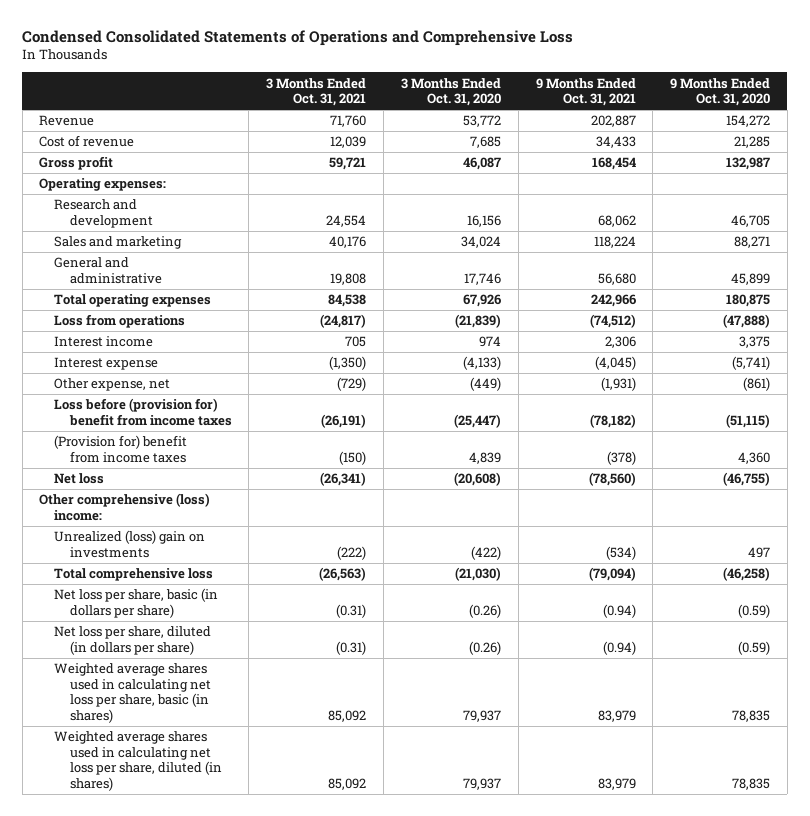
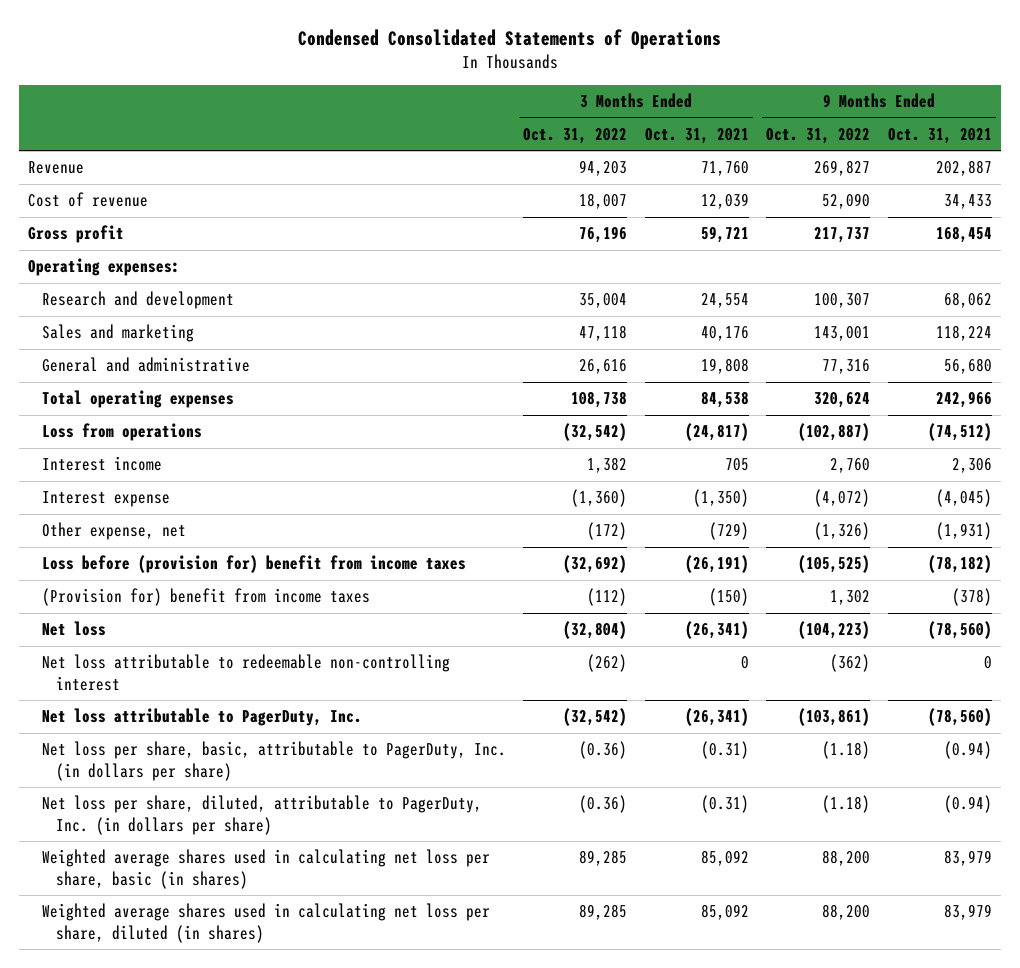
[22,30,574,47] Condensed Consolidated Statements of Operations and Comprehensive Loss -> [297,29,721,50] Condensed Consolidated Statements of Operations
[400,77,501,107] 3 Months Ended Oct. 31, 2020 -> none
[670,77,771,107] 9 Months Ended Oct. 31, 2020 -> none
none -> [523,127,628,144] Oct. 31, 2022
none -> [766,127,871,144] Oct. 31, 2022
[39,493,211,521] Other comprehensive (loss) income: -> none
[54,530,206,558] Unrealized (loss) gain on investments -> none
[54,568,214,582] Total comprehensive loss -> none
none -> [41,654,450,691] Net loss attributable to redeemable non-controlling interest
none -> [41,708,362,727] Net loss attributable to PagerDuty, Inc.
[54,588,219,618] Net loss per share, basic (in dollars per share) -> [41,741,506,781] Net loss per share, basic, attributable to PagerDuty, Inc. (in dollars per share)
[54,626,212,655] Net loss per share, diluted (in dollars per share) -> [41,795,482,835] Net loss per share, diluted, attributable to PagerDuty, Inc. (in dollars per share)

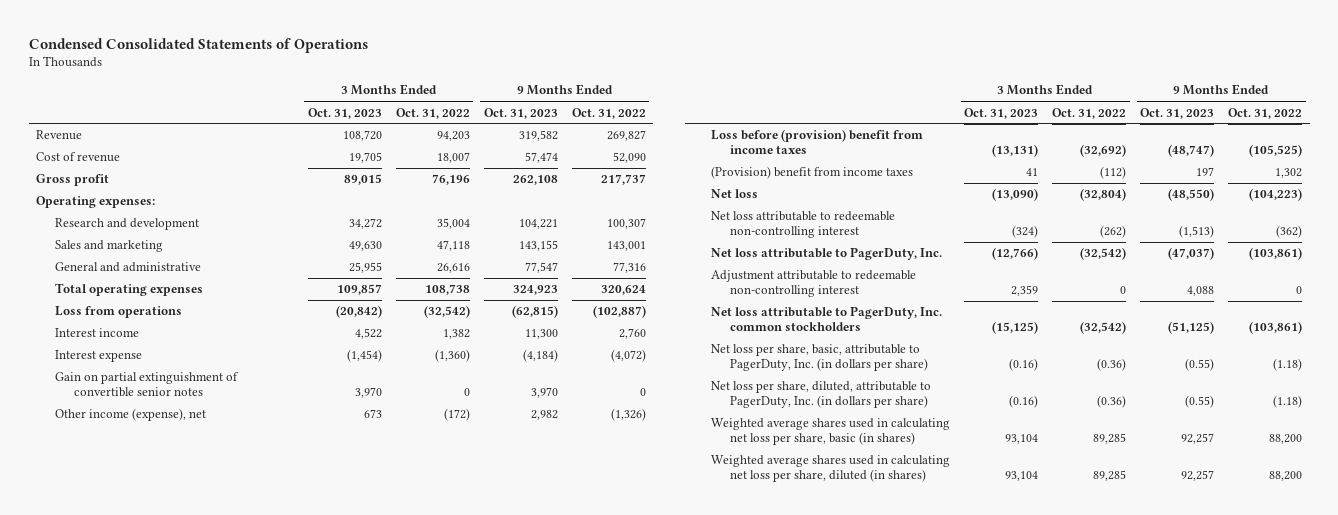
[644,127,749,144] Oct. 31, 2021 -> none
[888,127,993,144] Oct. 31, 2021 -> none
none -> [307,107,382,119] Oct. 31, 2023
none -> [483,107,558,119] Oct. 31, 2023
none -> [54,372,239,398] Gain on partial extinguishment of convertible senior notes
[41,522,186,541] Other expense, net -> [54,408,206,422] Other income (expense), net
[41,555,466,574] Loss before (provision for) benefit from income taxes -> [711,129,924,155] Loss before (provision) benefit from income taxes
[41,588,370,607] (Provision for) benefit from income taxes -> [711,166,914,180] (Provision) benefit from income taxes
none -> [711,270,917,298] Adjustment attributable to redeemable non-controlling interest
none -> [711,306,943,332] Net loss attributable to PagerDuty, Inc. common stockholders

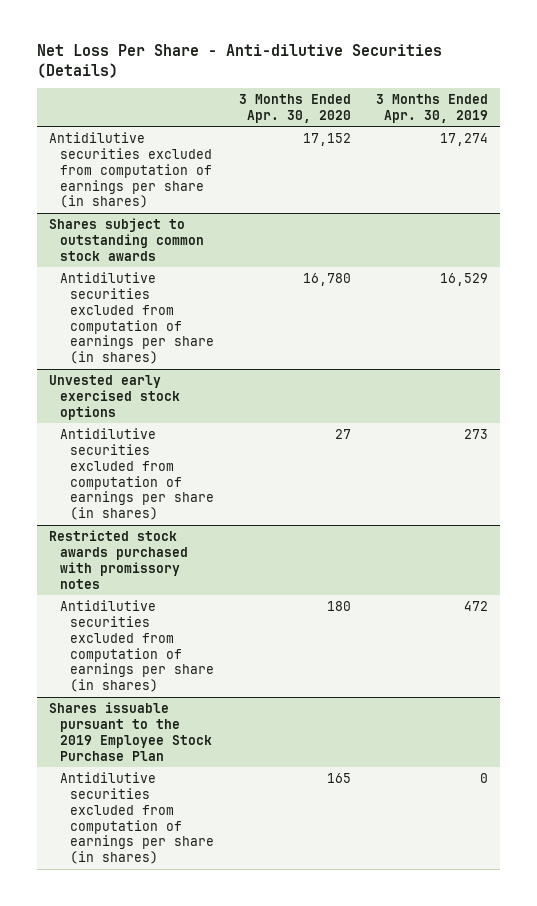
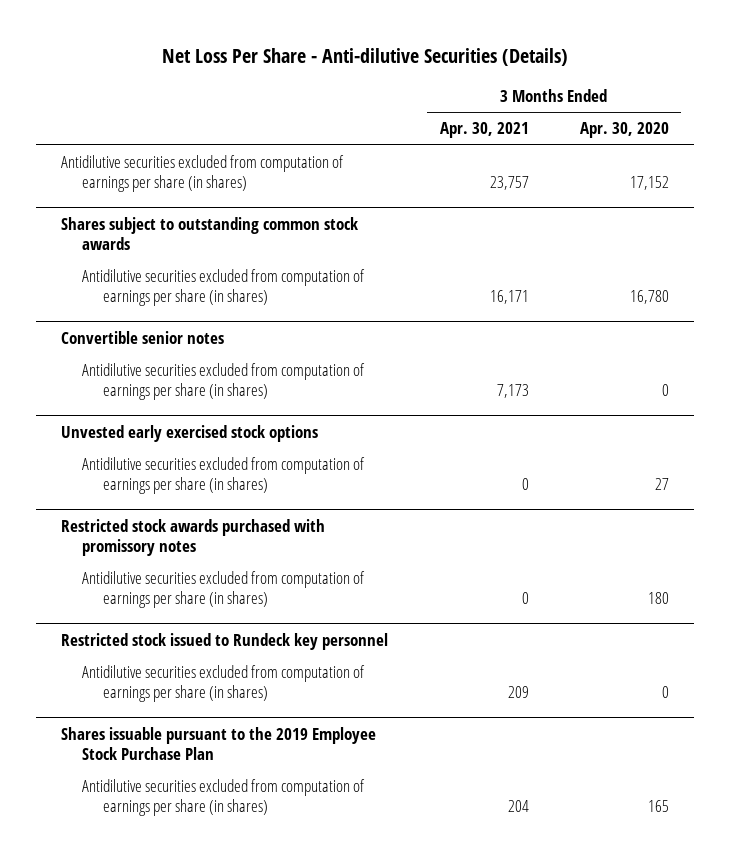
[375,93,488,123] 3 Months Ended Apr. 30, 2019 -> none
none -> [439,122,529,139] Apr. 30, 2021
none -> [61,331,225,345] Convertible senior notes
none -> [82,363,366,401] Antidilutive securities excluded from computation of earnings per share (in shares)
none -> [61,633,389,651] Restricted stock issued to Rundeck key personnel
none -> [82,665,366,703] Antidilutive securities excluded from computation of earnings per share (in shares)

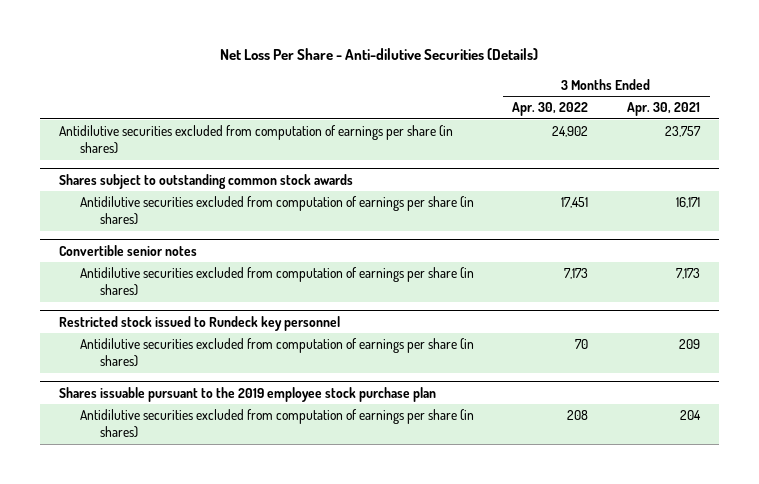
[579,122,669,139] Apr. 30, 2020 -> none
none -> [512,102,589,117] Apr. 30, 2022
[61,425,319,443] Unvested early exercised stock options -> none
[82,457,366,495] Antidilutive securities excluded from computation of earnings per share (in shares) -> none
[61,519,326,556] Restricted stock awards purchased with promissory notes -> none
[82,571,366,609] Antidilutive securities excluded from computation of earnings per share (in shares) -> none
[61,727,377,760] Shares issuable pursuant to the 2019 Employee Stock Purchase Plan -> [59,386,437,402] Shares issuable pursuant to the 2019 employee stock purchase plan

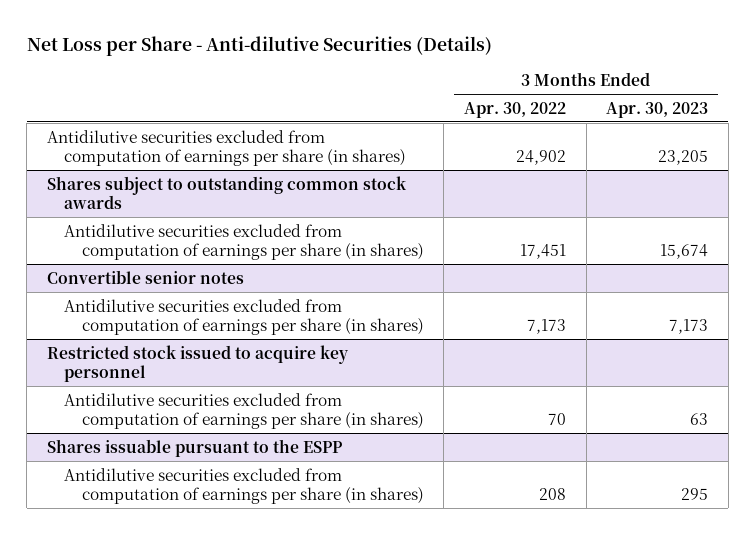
[220,48,539,61] Net Loss Per Share - Anti-dilutive Securities (Details) -> [26,35,492,56] Net Loss per Share - Anti-dilutive Securities (Details)
[626,102,700,117] Apr. 30, 2021 -> none
none -> [606,101,709,118] Apr. 30, 2023
[59,315,341,331] Restricted stock issued to Rundeck key personnel -> [46,344,348,382] Restricted stock issued to acquire key personnel
[59,386,437,402] Shares issuable pursuant to the 2019 employee stock purchase plan -> [46,438,342,457] Shares issuable pursuant to the ESPP

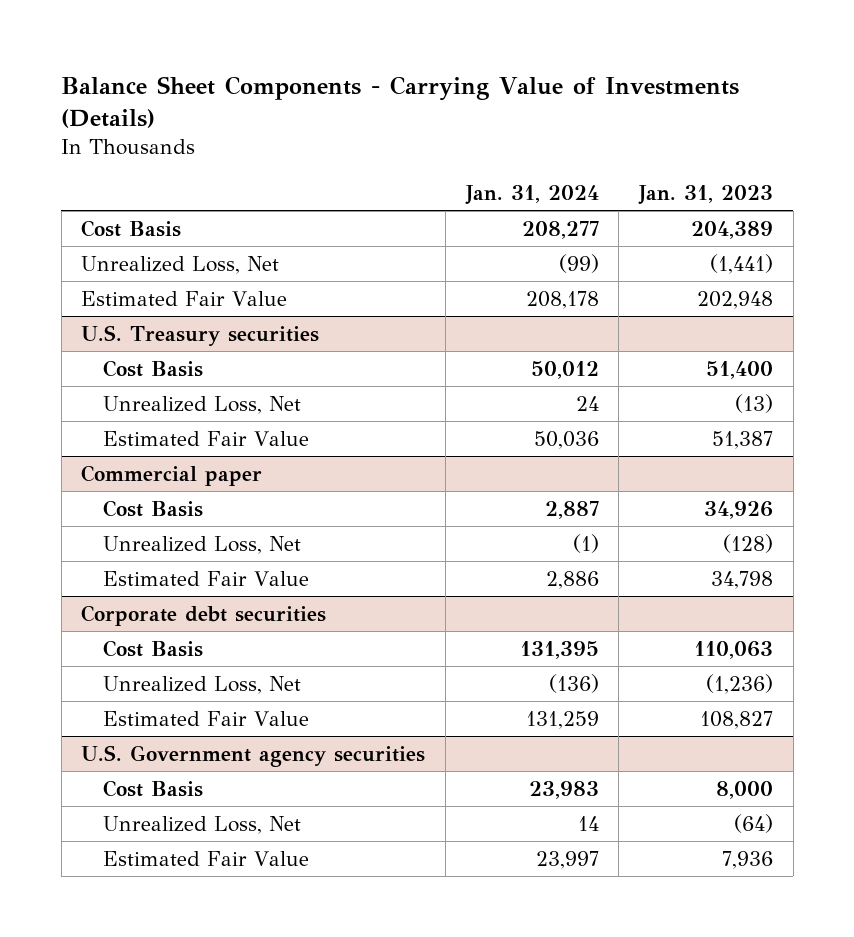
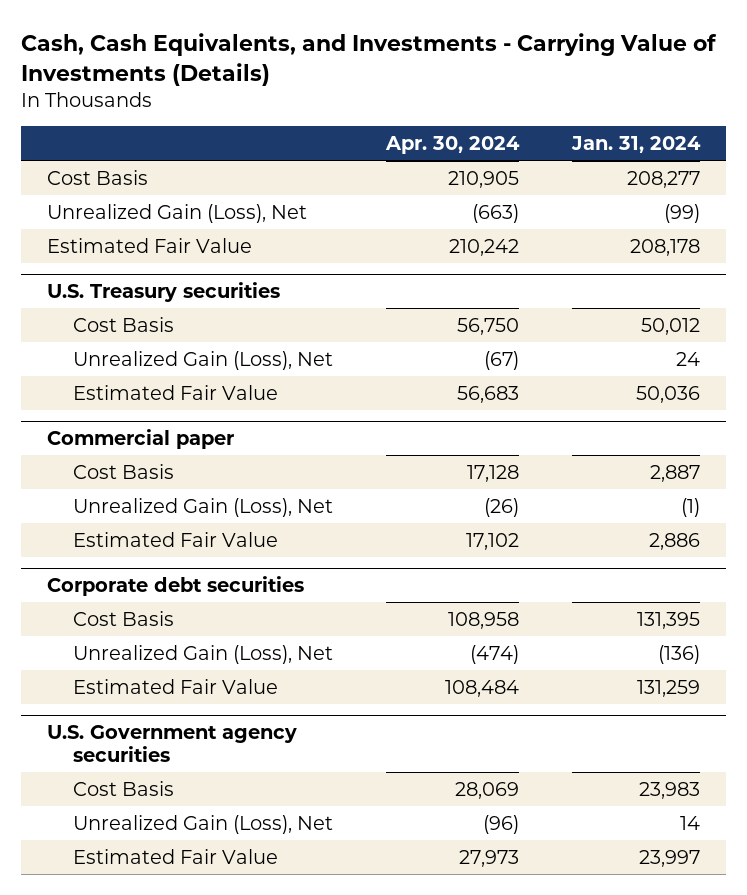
[61,75,740,129] Balance Sheet Components - Carrying Value of Investments (Details) -> [21,32,718,86] Cash, Cash Equivalents, and Investments - Carrying Value of Investments (Details)
[638,184,774,205] Jan. 31, 2023 -> none
none -> [385,135,521,154] Apr. 30, 2024
[81,255,280,274] Unrealized Loss, Net -> [47,203,308,223] Unrealized Gain (Loss), Net
[103,395,302,414] Unrealized Loss, Net -> [73,350,334,370] Unrealized Gain (Loss), Net
[103,535,302,554] Unrealized Loss, Net -> [73,497,334,517] Unrealized Gain (Loss), Net
[103,675,302,694] Unrealized Loss, Net -> [73,644,334,664] Unrealized Gain (Loss), Net
[103,815,302,834] Unrealized Loss, Net -> [73,814,334,834] Unrealized Gain (Loss), Net

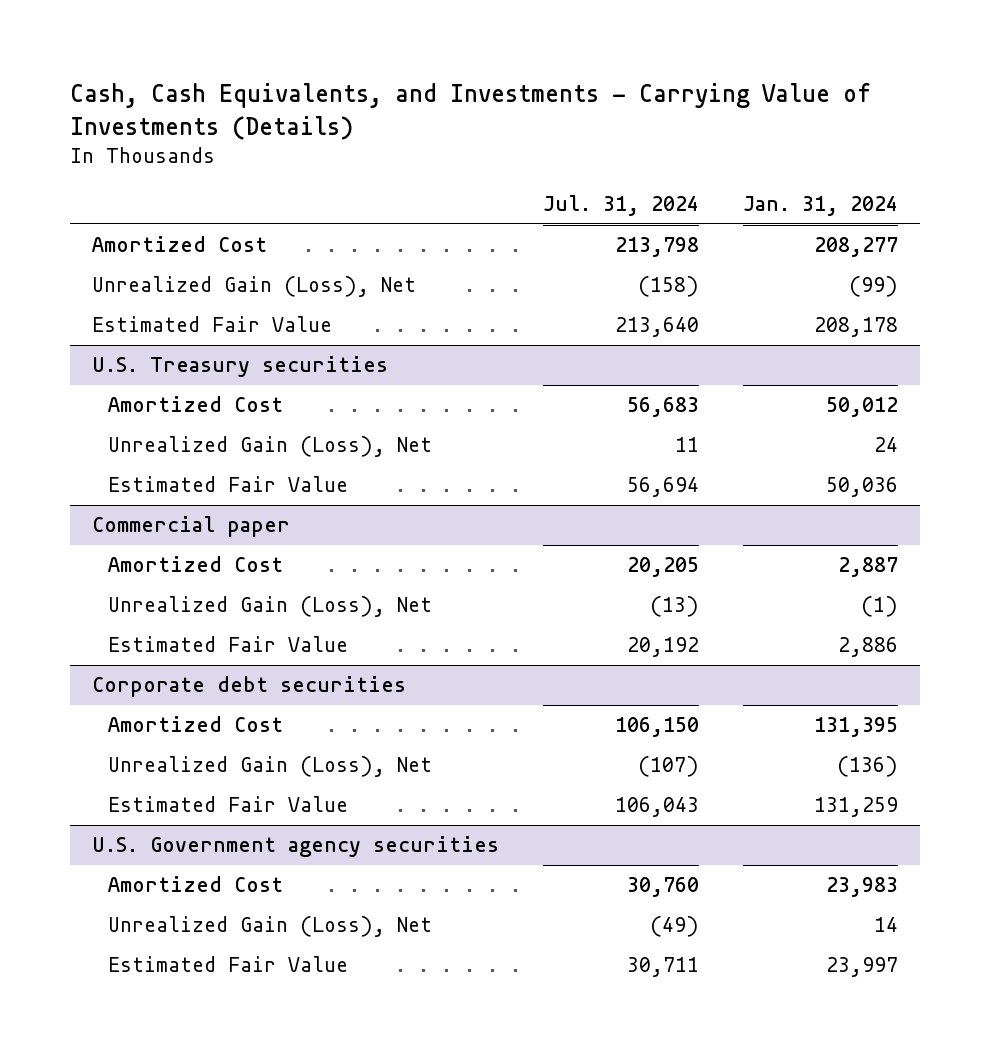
[385,135,521,154] Apr. 30, 2024 -> none
none -> [543,195,700,217] Jul. 31, 2024
[47,169,149,185] Cost Basis -> [92,236,268,253] Amortized Cost
[73,316,175,332] Cost Basis -> [107,396,283,413] Amortized Cost
[73,463,175,479] Cost Basis -> [107,556,283,573] Amortized Cost
[73,610,175,626] Cost Basis -> [107,716,283,733] Amortized Cost
[73,780,175,796] Cost Basis -> [107,876,283,893] Amortized Cost

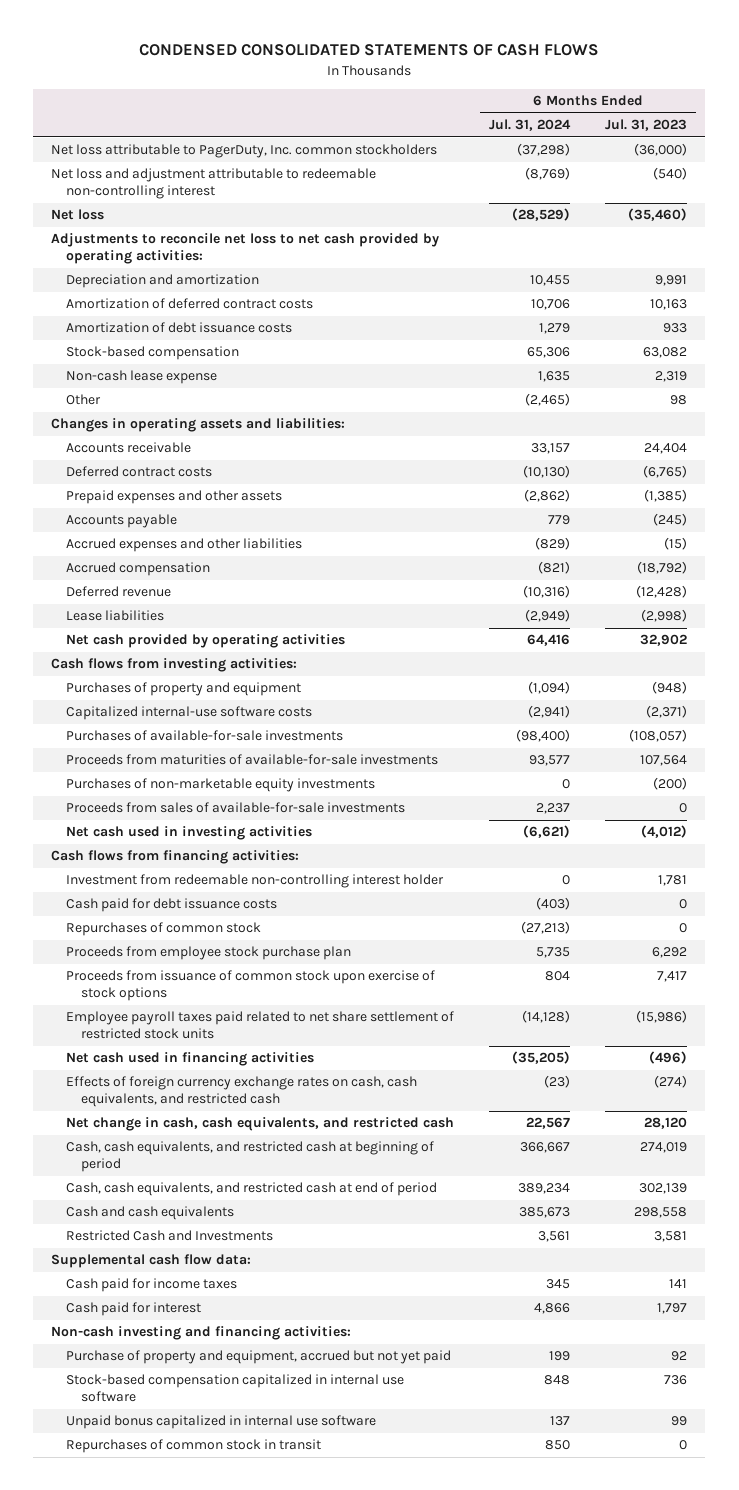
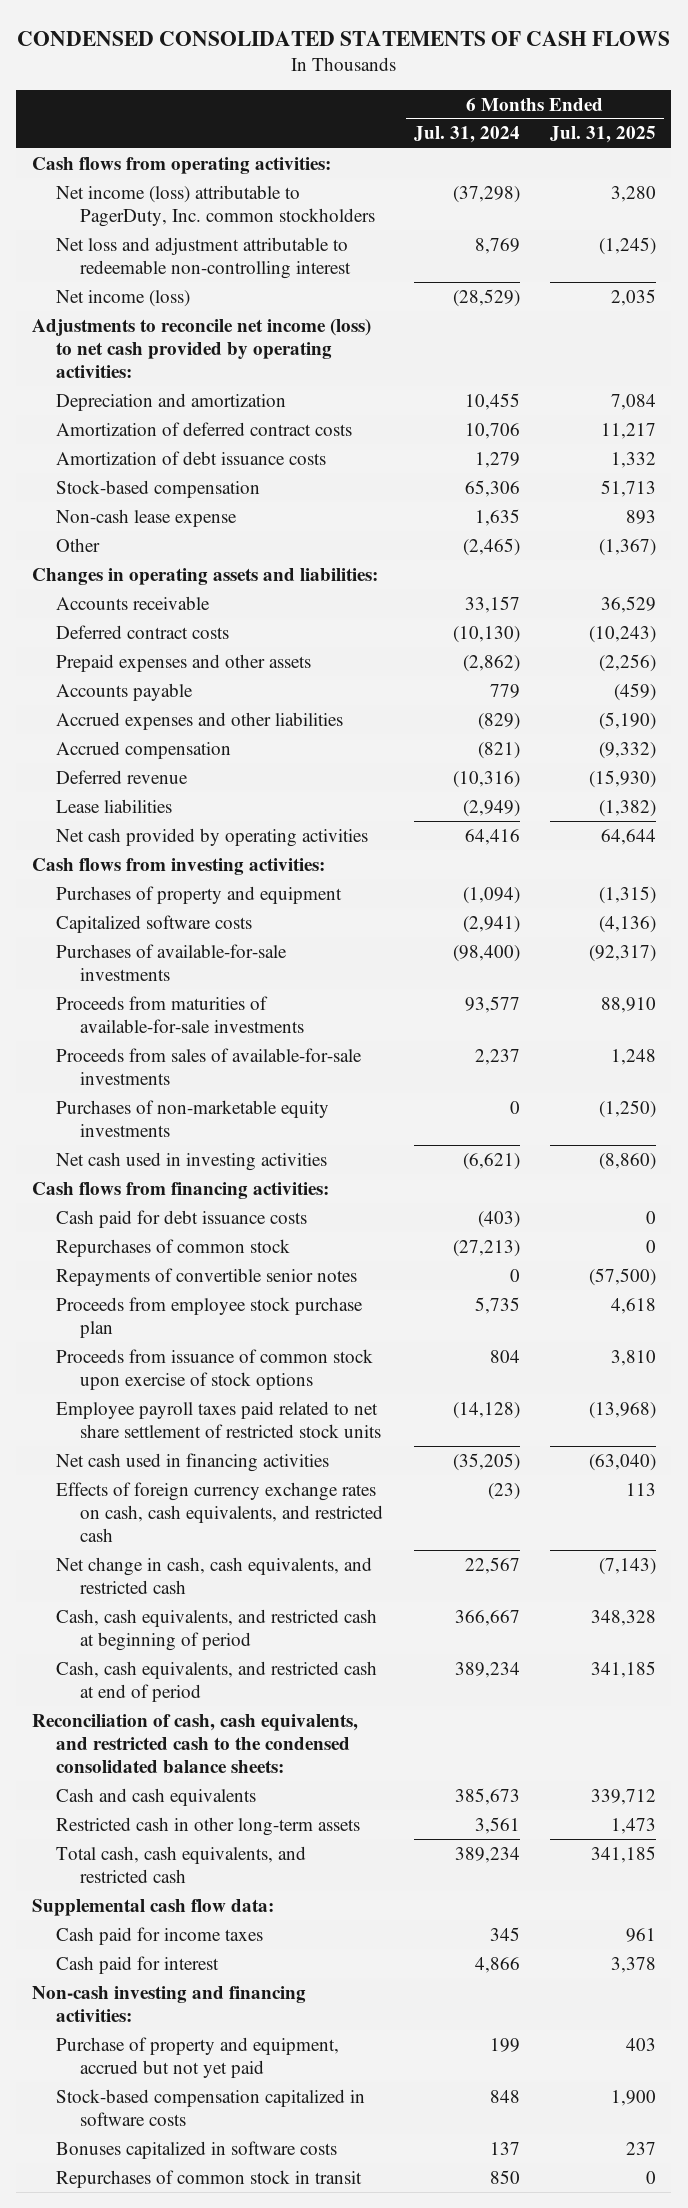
[605,119,688,132] Jul. 31, 2023 -> none
none -> [550,126,657,144] Jul. 31, 2025
none -> [31,156,331,174] Cash flows from operating activities:
[51,144,438,159] Net loss attributable to PagerDuty, Inc. common stockholders -> [56,184,376,227] Net income (loss) attributable to PagerDuty, Inc. common stockholders
[525,167,571,181] (8,769) -> [474,237,520,254] 8,769
[51,209,105,221] Net loss -> [56,289,191,307] Net income (loss)
[51,233,440,265] Adjustments to reconcile net loss to net cash provided by operating activities: -> [31,318,371,378] Adjustments to reconcile net income (loss) to net cash provided by operating activities:
[65,706,312,721] Capitalized internal-use software costs -> [56,914,253,933] Capitalized software costs
[65,778,375,793] Purchases of non-marketable equity investments -> [56,1099,330,1137] Purchases of non-marketable equity investments
[65,874,444,889] Investment from redeemable non-controlling interest holder -> none
none -> [56,1267,358,1286] Repayments of convertible senior notes
none -> [31,1713,358,1773] Reconciliation of cash, cash equivalents, and restricted cash to the condensed consolidated balance sheets:
[65,1230,273,1242] Restricted Cash and Investments -> [56,1816,361,1836] Restricted cash in other long-term assets
none -> [56,1845,307,1883] Total cash, cash equivalents, and restricted cash
[65,1374,404,1403] Stock-based compensation capitalized in internal use software -> [56,2088,366,2126] Stock-based compensation capitalized in software costs
[65,1415,376,1430] Unpaid bonus capitalized in internal use software -> [56,2140,338,2159] Bonuses capitalized in software costs

